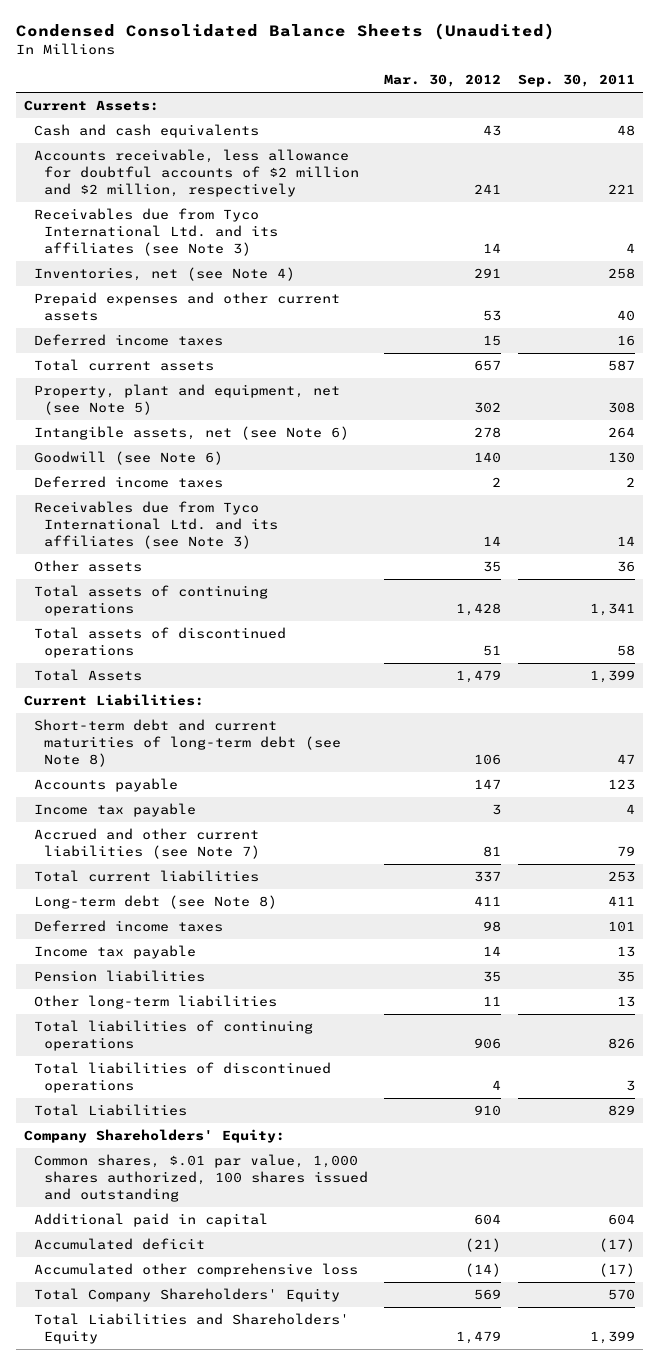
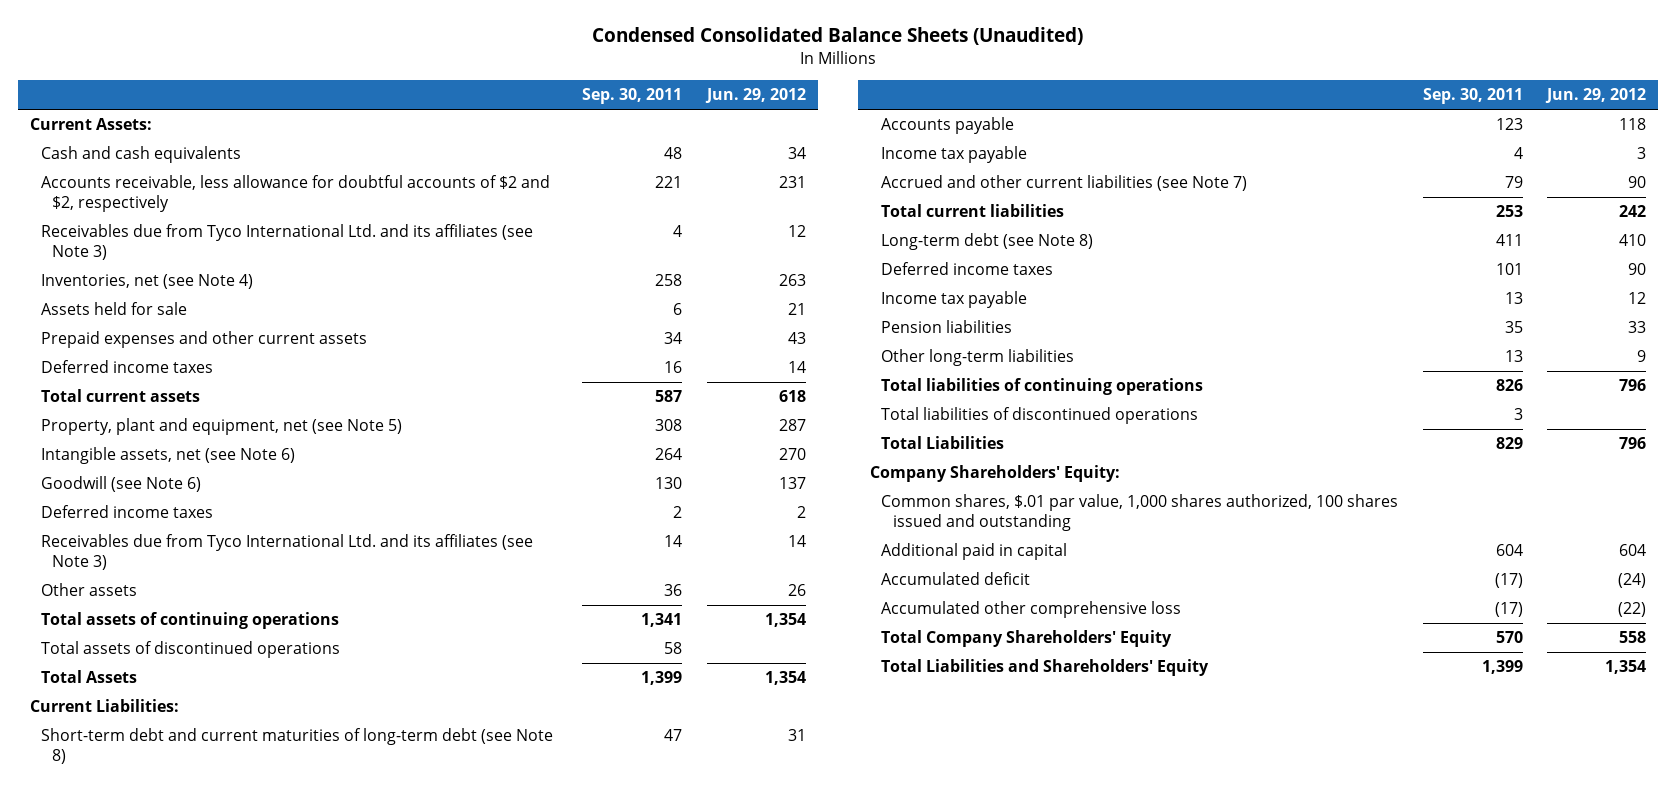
[384,74,502,88] Mar. 30, 2012 -> none
none -> [704,88,806,104] Jun. 29, 2012
[34,149,359,197] Accounts receivable, less allowance for doubtful accounts of $2 million and $2 million, respectively -> [40,175,550,212] Accounts receivable, less allowance for doubtful accounts of $2 and $2, respectively
none -> [40,302,187,316] Assets held for sale
[616,309,635,321] 40 -> [664,332,683,345] 34

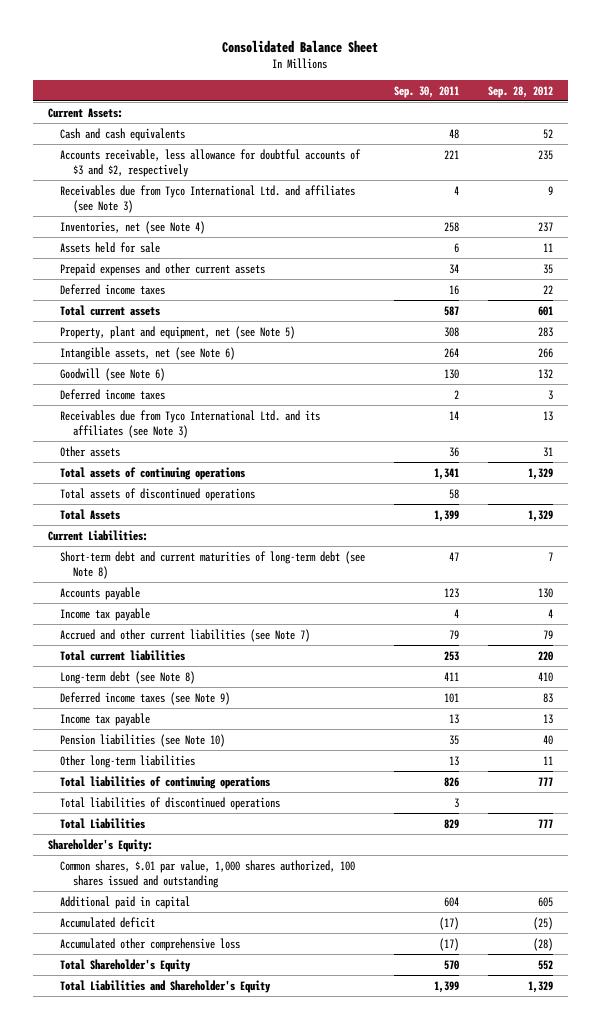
[591,27,1083,46] Condensed Consolidated Balance Sheets (Unaudited) -> [222,39,379,53] Consolidated Balance Sheet
[704,88,806,104] Jun. 29, 2012 -> none
none -> [488,85,554,98] Sep. 28, 2012
[40,175,550,212] Accounts receivable, less allowance for doubtful accounts of $2 and $2, respectively -> [60,148,362,177] Accounts receivable, less allowance for doubtful accounts of $3 and $2, respectively
[40,224,533,260] Receivables due from Tyco International Ltd. and its affiliates (see Note 3) -> [60,184,356,213] Receivables due from Tyco International Ltd. and affiliates (see Note 3)
[881,262,1054,276] Deferred income taxes -> [60,691,231,705] Deferred income taxes (see Note 9)
[881,320,1013,334] Pension liabilities -> [60,733,226,747] Pension liabilities (see Note 10)
[870,465,1121,483] Company Shareholders' Equity: -> [47,838,153,852] Shareholder's Equity:
[881,630,1173,648] Total Company Shareholders' Equity -> [60,958,192,972] Total Shareholder's Equity
[881,659,1210,677] Total Liabilities and Shareholders' Equity -> [60,979,272,993] Total Liabilities and Shareholder's Equity

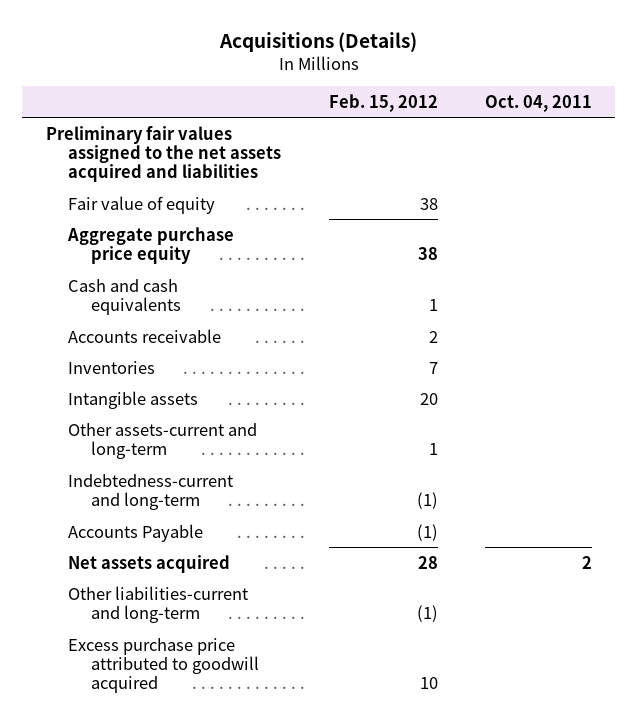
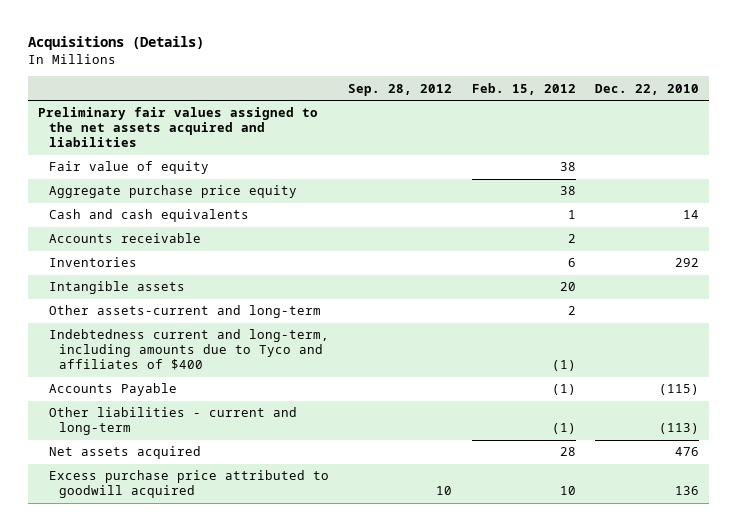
[484,94,592,112] Oct. 04, 2011 -> none
none -> [348,83,453,96] Sep. 28, 2012
none -> [595,83,700,95] Dec. 22, 2010
[428,361,438,374] 7 -> [567,258,576,268] 6
[428,442,438,455] 1 -> [567,306,576,316] 2
[68,473,234,510] Indebtedness-current and long-term -> [48,329,329,371] Indebtedness current and long-term, including amounts due to Tyco and affiliates of $400
none -> [48,407,297,436] Other liabilities - current and long-term
[68,585,249,623] Other liabilities-current and long-term -> none

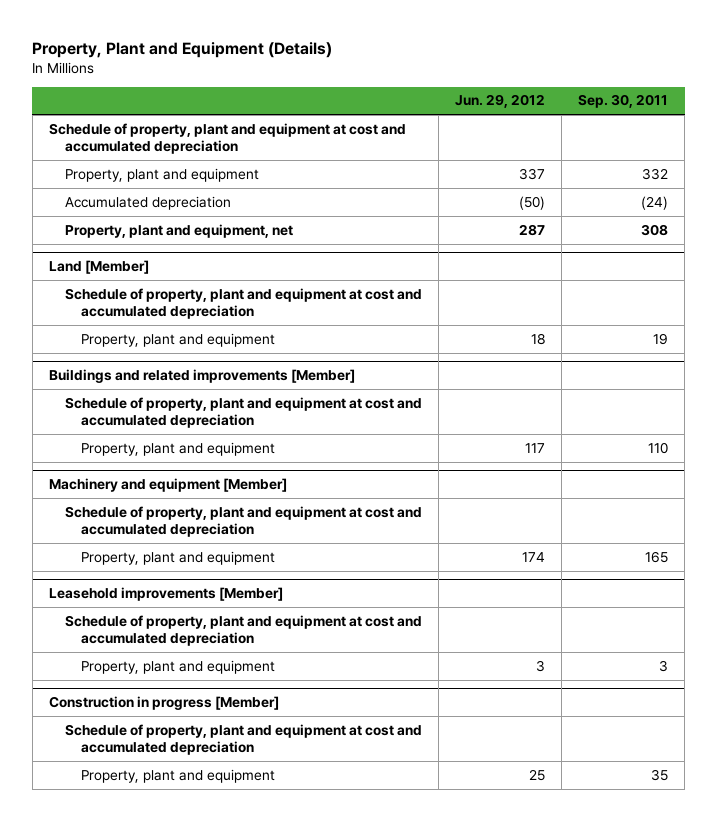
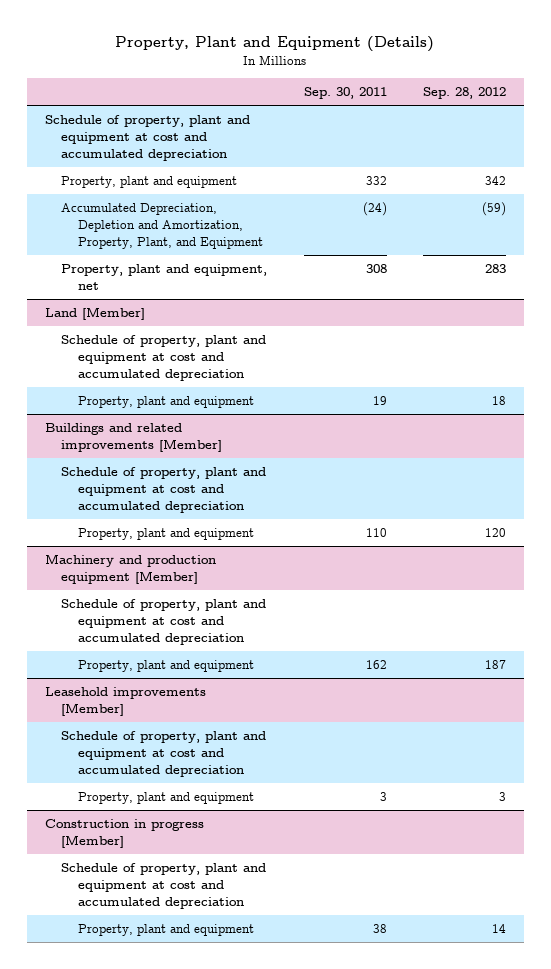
[455,94,546,109] Jun. 29, 2012 -> none
none -> [422,87,506,100] Sep. 28, 2012
[65,195,232,210] Accumulated depreciation -> [61,203,263,249] Accumulated Depreciation, Depletion and Amortization, Property, Plant, and Equipment
[48,478,287,493] Machinery and equipment [Member] -> [45,554,217,584] Machinery and production equipment [Member]
[645,550,669,563] 165 -> [365,660,387,670] 162
[651,768,669,781] 35 -> [372,924,387,934] 38

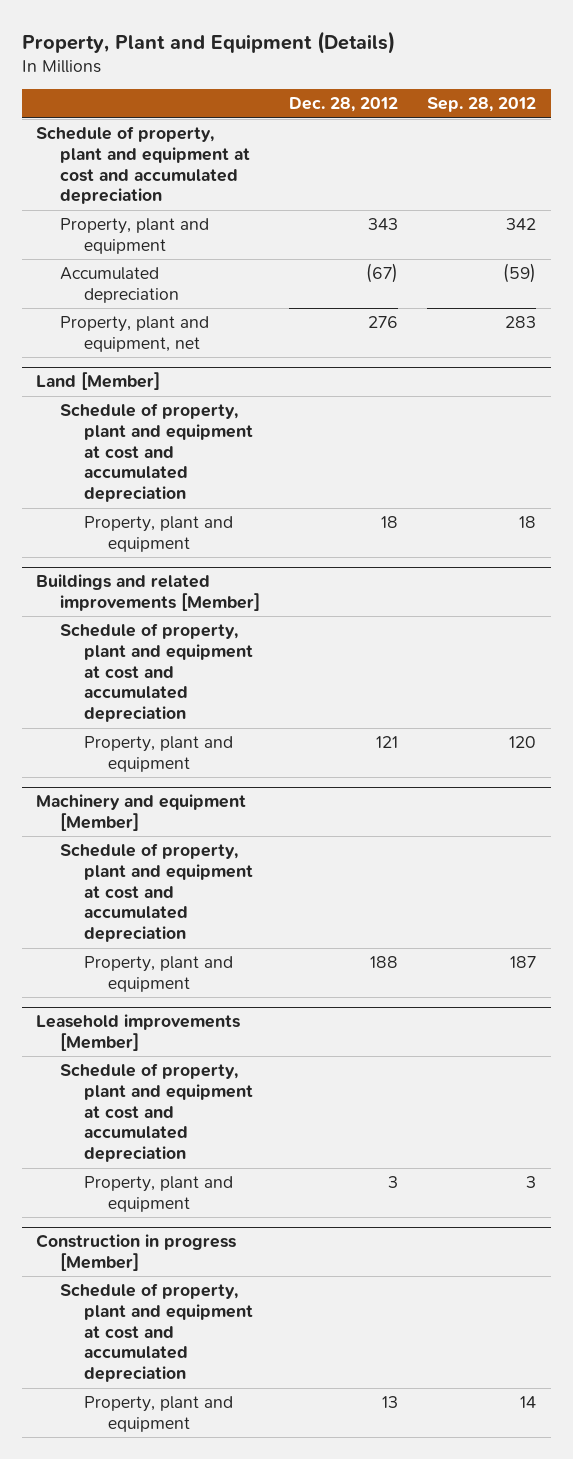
[303,87,387,100] Sep. 30, 2011 -> none
none -> [289,97,399,113] Dec. 28, 2012
[61,203,263,249] Accumulated Depreciation, Depletion and Amortization, Property, Plant, and Equipment -> [60,266,179,303] Accumulated depreciation
[45,554,217,584] Machinery and production equipment [Member] -> [36,794,247,832] Machinery and equipment [Member]

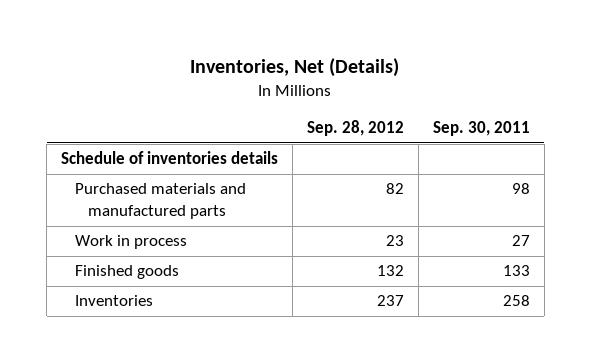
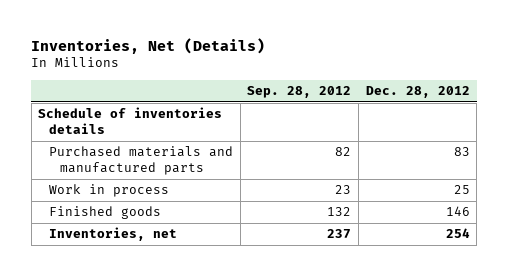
[432,121,530,137] Sep. 30, 2011 -> none
none -> [365,86,470,99] Dec. 28, 2012
[74,295,153,307] Inventories -> [48,227,177,242] Inventories, net

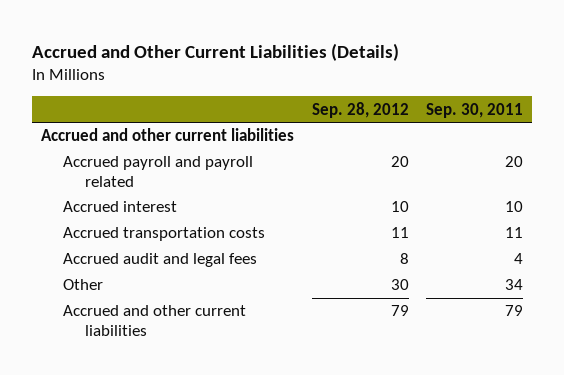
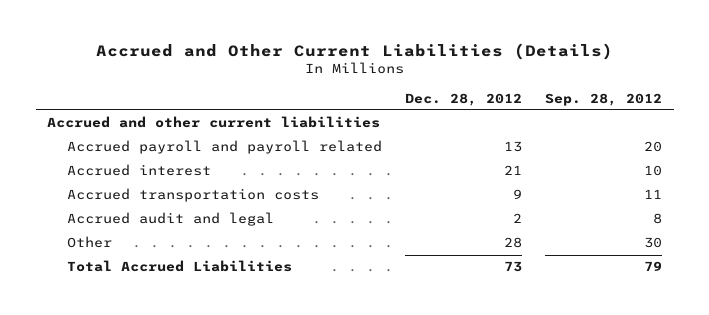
[426,102,524,118] Sep. 30, 2011 -> none
none -> [405,92,523,106] Dec. 28, 2012
[62,253,257,268] Accrued audit and legal fees -> [66,212,274,227] Accrued audit and legal
[62,305,246,336] Accrued and other current liabilities -> [66,260,292,273] Total Accrued Liabilities

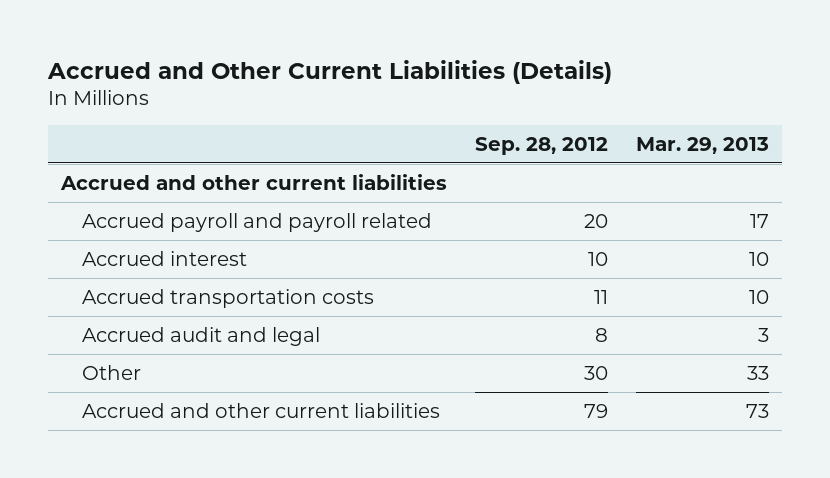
[405,92,523,106] Dec. 28, 2012 -> none
none -> [635,136,769,154] Mar. 29, 2013
[66,260,292,273] Total Accrued Liabilities -> [81,402,440,418] Accrued and other current liabilities

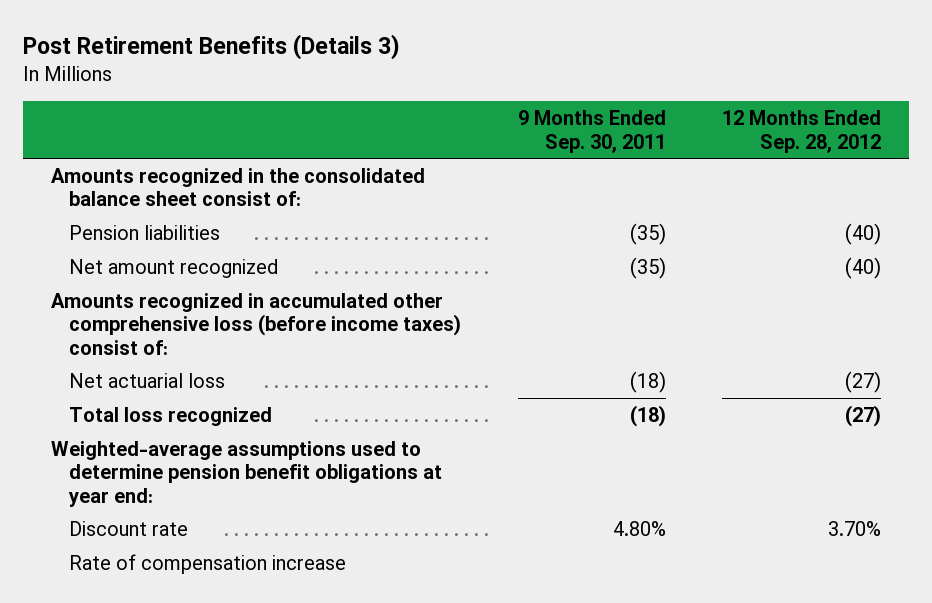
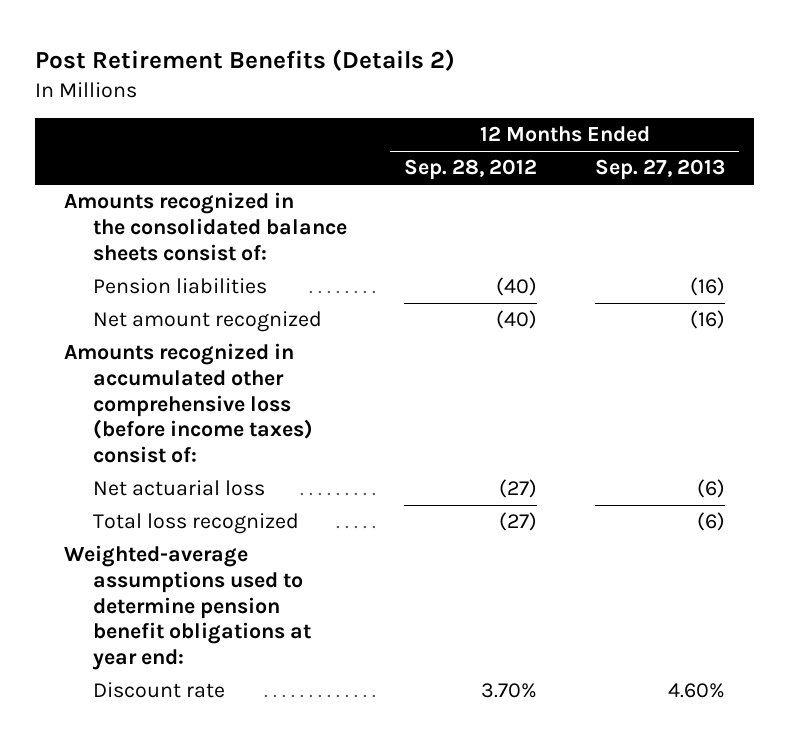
[22,34,400,61] Post Retirement Benefits (Details 3) -> [34,48,455,71] Post Retirement Benefits (Details 2)
[517,110,666,153] 9 Months Ended Sep. 30, 2011 -> none
none -> [594,159,725,181] Sep. 27, 2013
[50,167,425,207] Amounts recognized in the consolidated balance sheet consist of: -> [63,192,348,261] Amounts recognized in the consolidated balance sheets consist of:
[69,553,347,574] Rate of compensation increase -> none

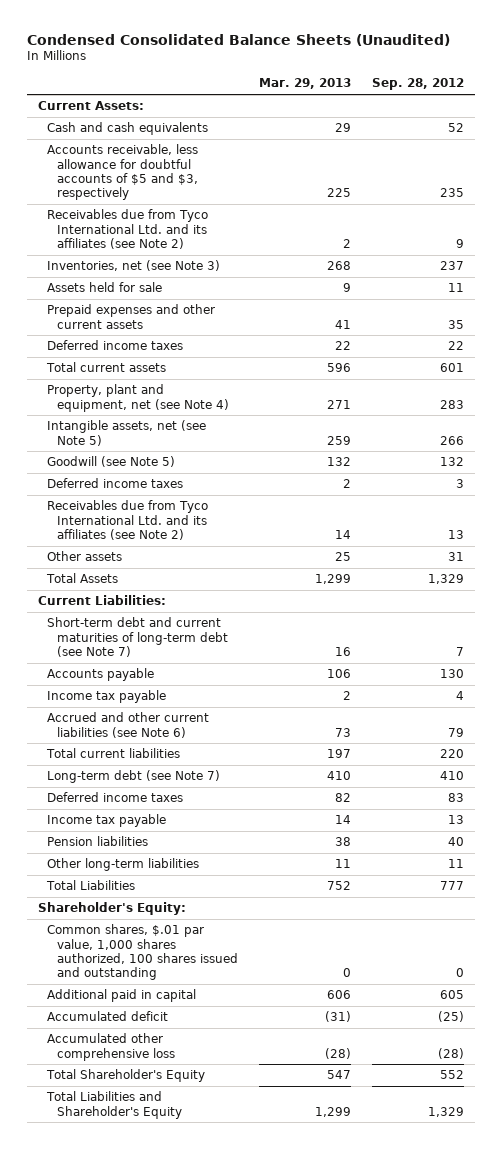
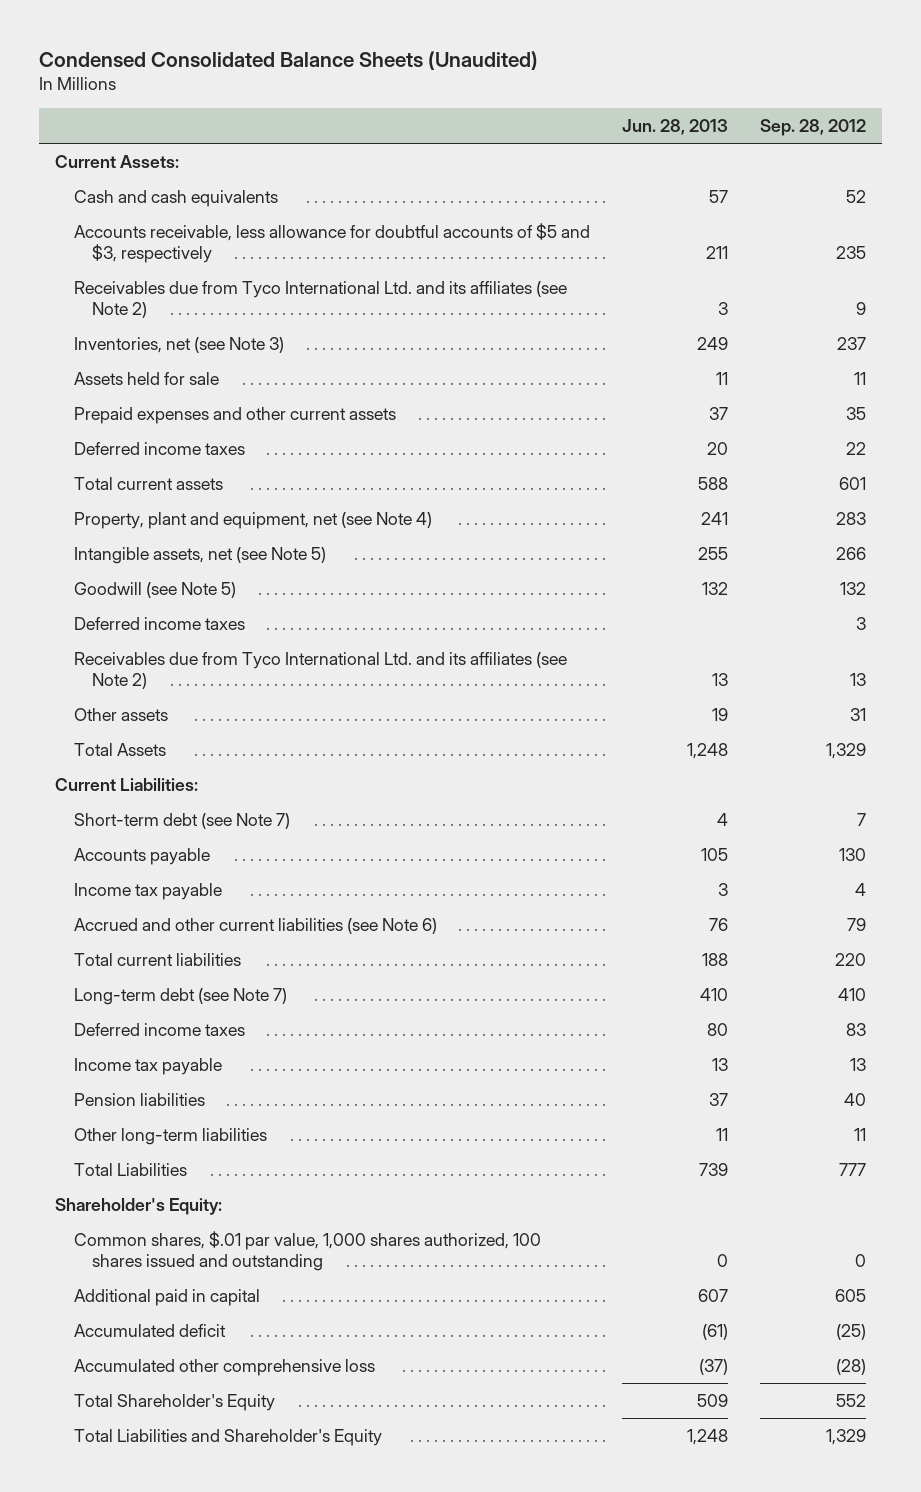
[259,78,352,90] Mar. 29, 2013 -> none
none -> [621,119,728,136] Jun. 28, 2013
[47,617,229,657] Short-term debt and current maturities of long-term debt (see Note 7) -> [73,812,290,829] Short-term debt (see Note 7)

